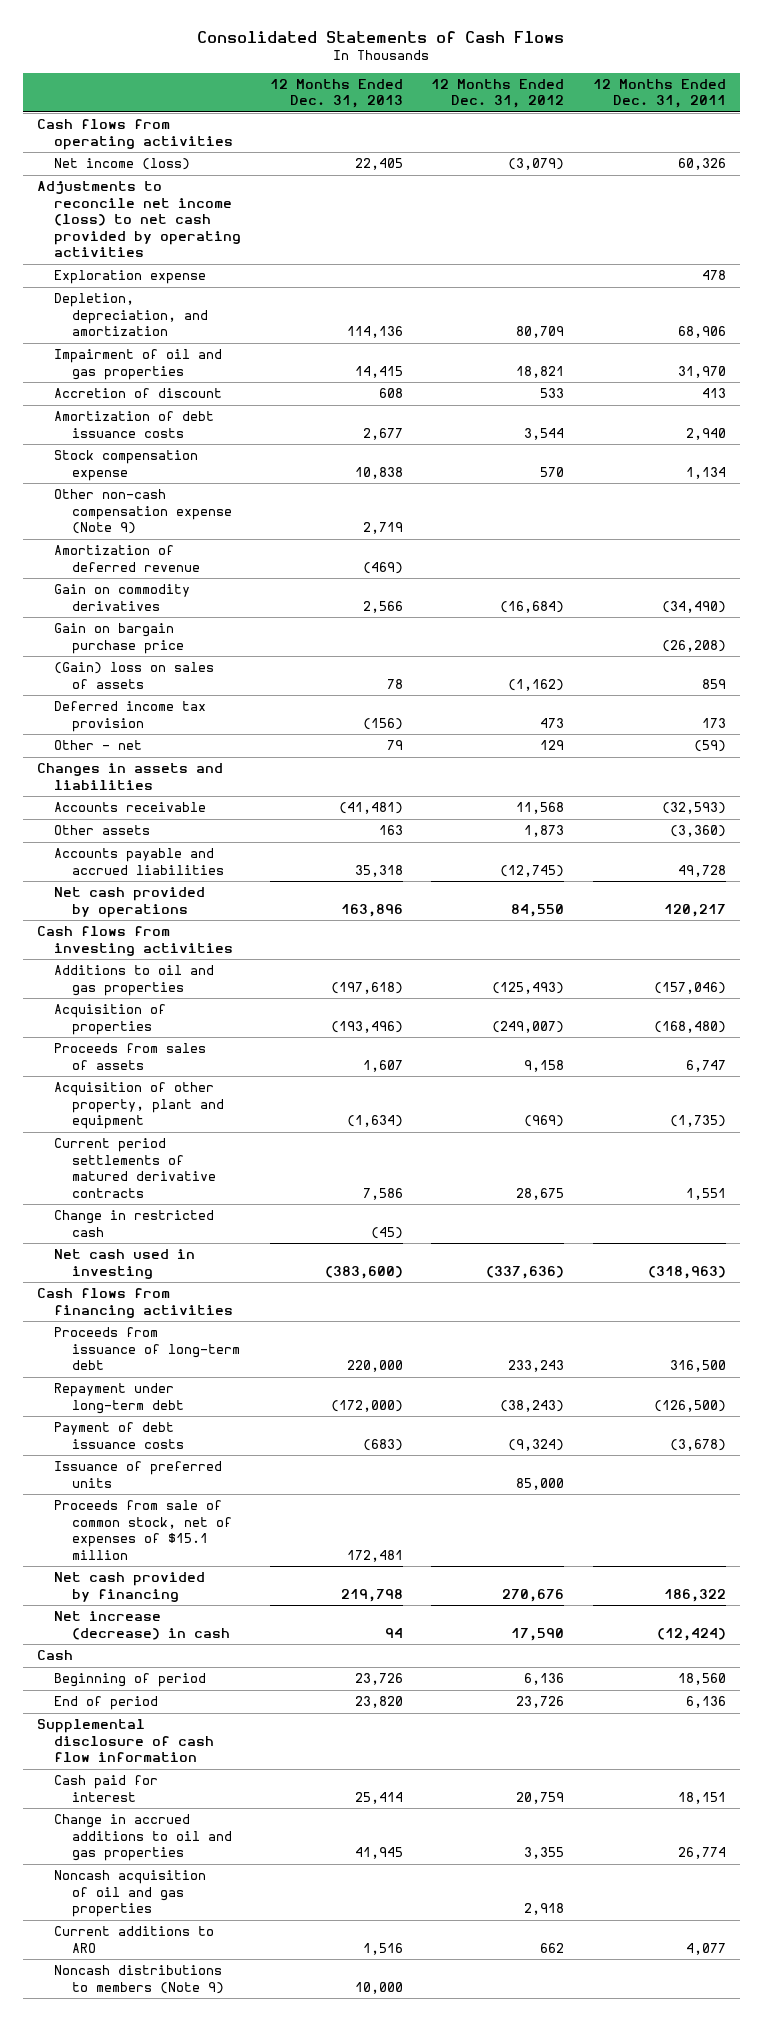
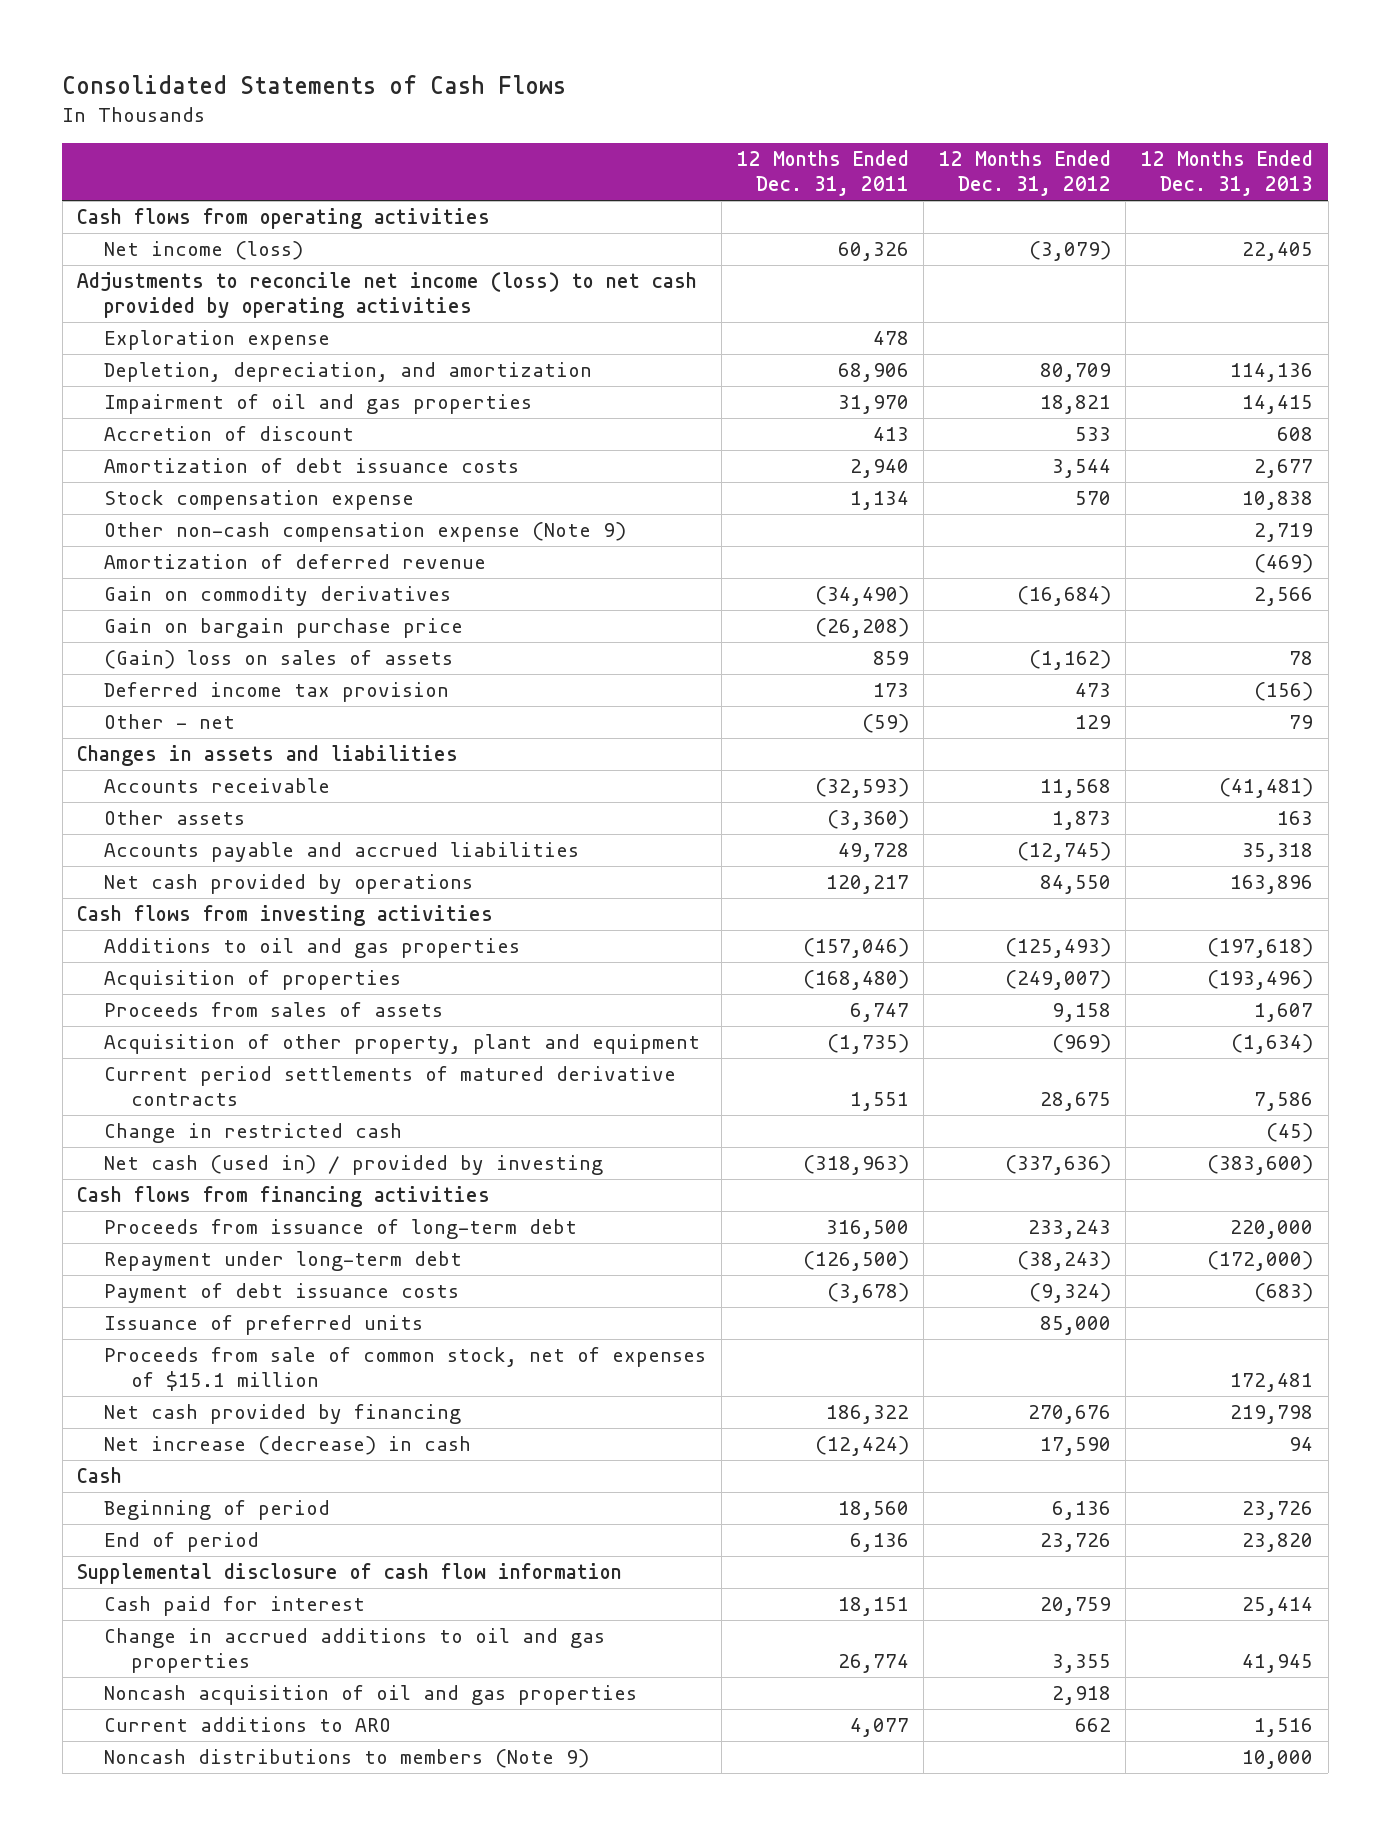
[54,1249,196,1279] Net cash used in investing -> [104,1155,604,1176] Net cash (used in) / provided by investing

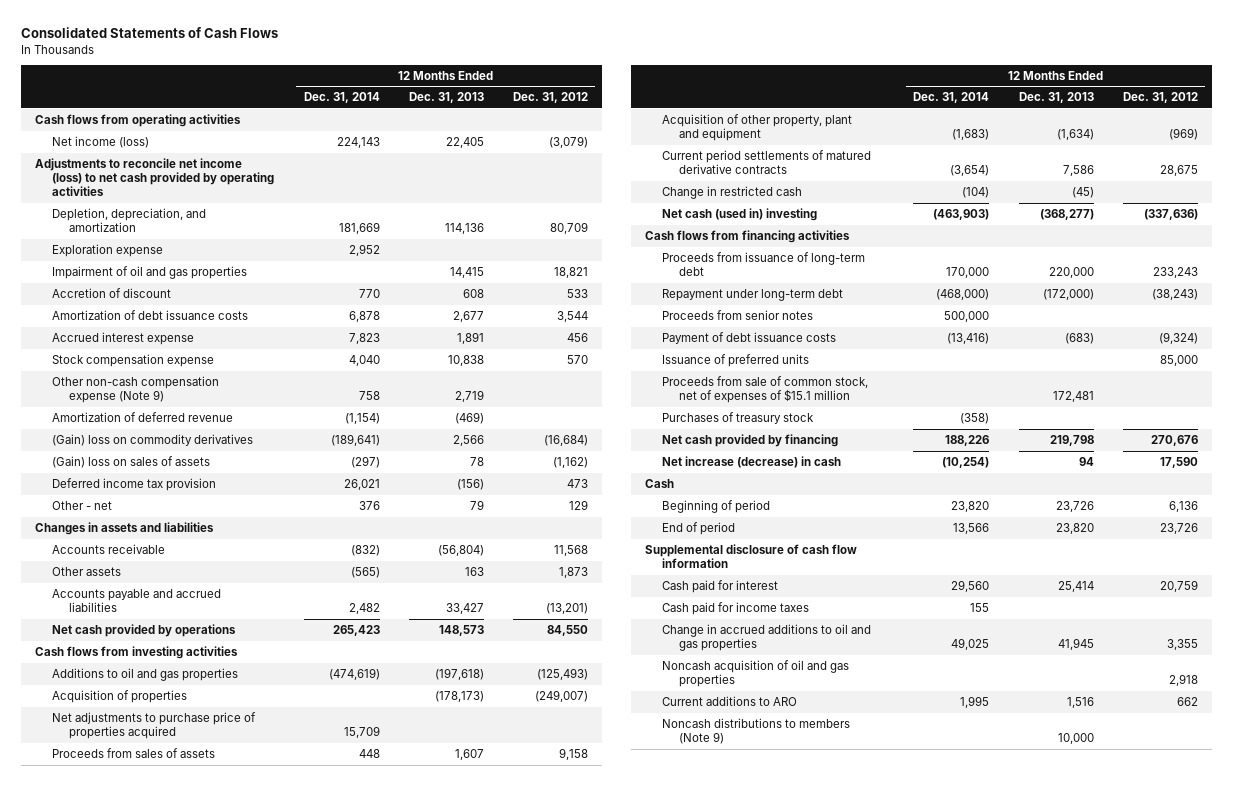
[736,149,909,197] 12 Months Ended Dec. 31, 2011 -> none
none -> [303,92,380,104] Dec. 31, 2014
[104,330,331,351] Exploration expense -> [52,243,164,257] Exploration expense
none -> [52,331,195,345] Accrued interest expense
[104,618,464,639] Gain on bargain purchase price -> none
[104,586,452,607] Gain on commodity derivatives -> [52,433,254,446] (Gain) loss on commodity derivatives
[1218,778,1313,799] (41,481) -> [437,544,484,556] (56,804)
[1016,842,1111,863] (12,745) -> [545,602,588,614] (13,201)
[1241,843,1313,863] 35,318 -> [445,602,484,614] 33,427
[1229,875,1313,895] 163,896 -> [438,624,484,636] 148,573
[1206,970,1313,991] (193,496) -> [434,690,484,702] (178,173)
none -> [52,711,257,739] Net adjustments to purchase price of properties acquired
[104,1155,604,1176] Net cash (used in) / provided by investing -> [662,207,818,221] Net cash (used in) investing
[1206,1155,1313,1176] (383,600) -> [1039,208,1094,220] (368,277)
none -> [662,309,814,320] Proceeds from senior notes
none -> [662,411,815,424] Purchases of treasury stock
none -> [662,601,810,615] Cash paid for income taxes

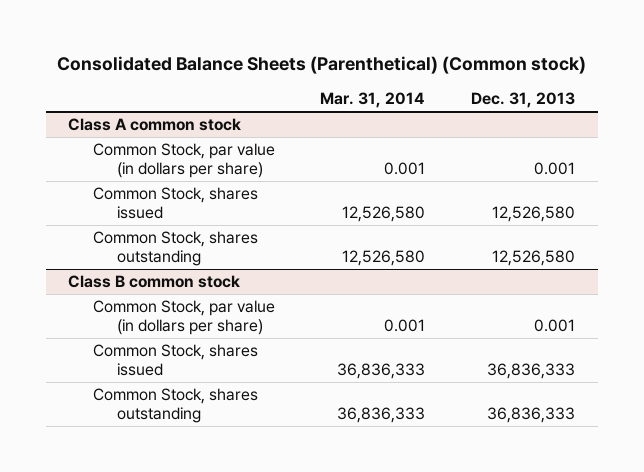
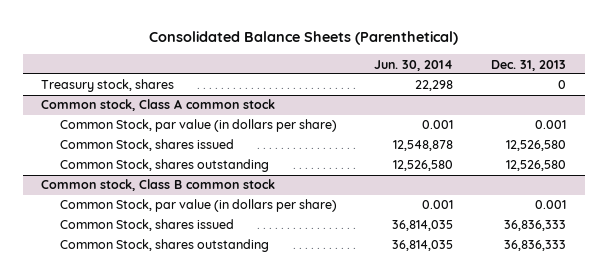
[56,56,586,75] Consolidated Balance Sheets (Parenthetical) (Common stock) -> [148,30,458,45] Consolidated Balance Sheets (Parenthetical)
[320,92,426,109] Mar. 31, 2014 -> none
none -> [374,59,454,71] Jun. 30, 2014
none -> [41,79,175,93] Treasury stock, shares
[68,118,242,132] Class A common stock -> [41,99,276,112] Common stock, Class A common stock
[68,275,241,289] Class B common stock -> [41,179,276,192] Common stock, Class B common stock

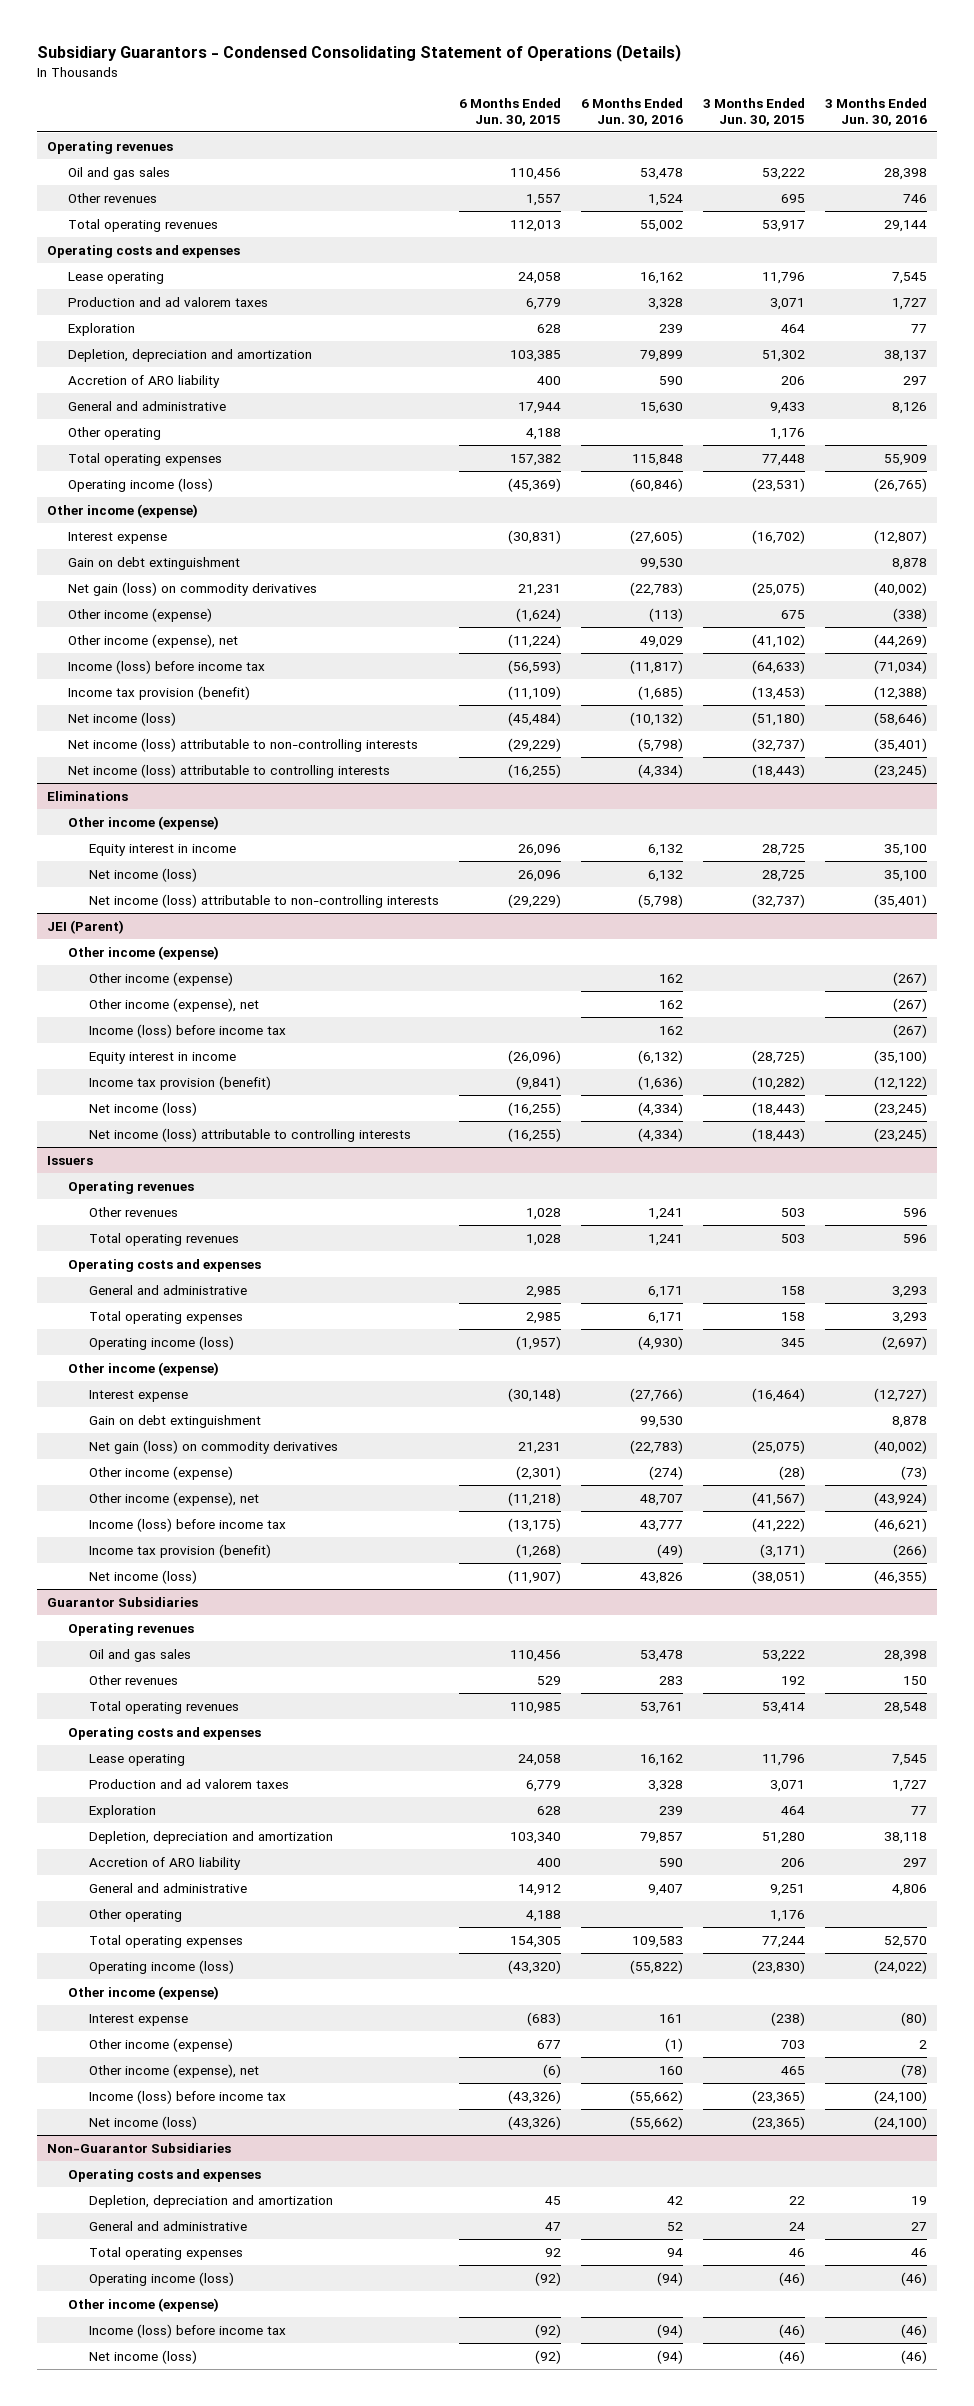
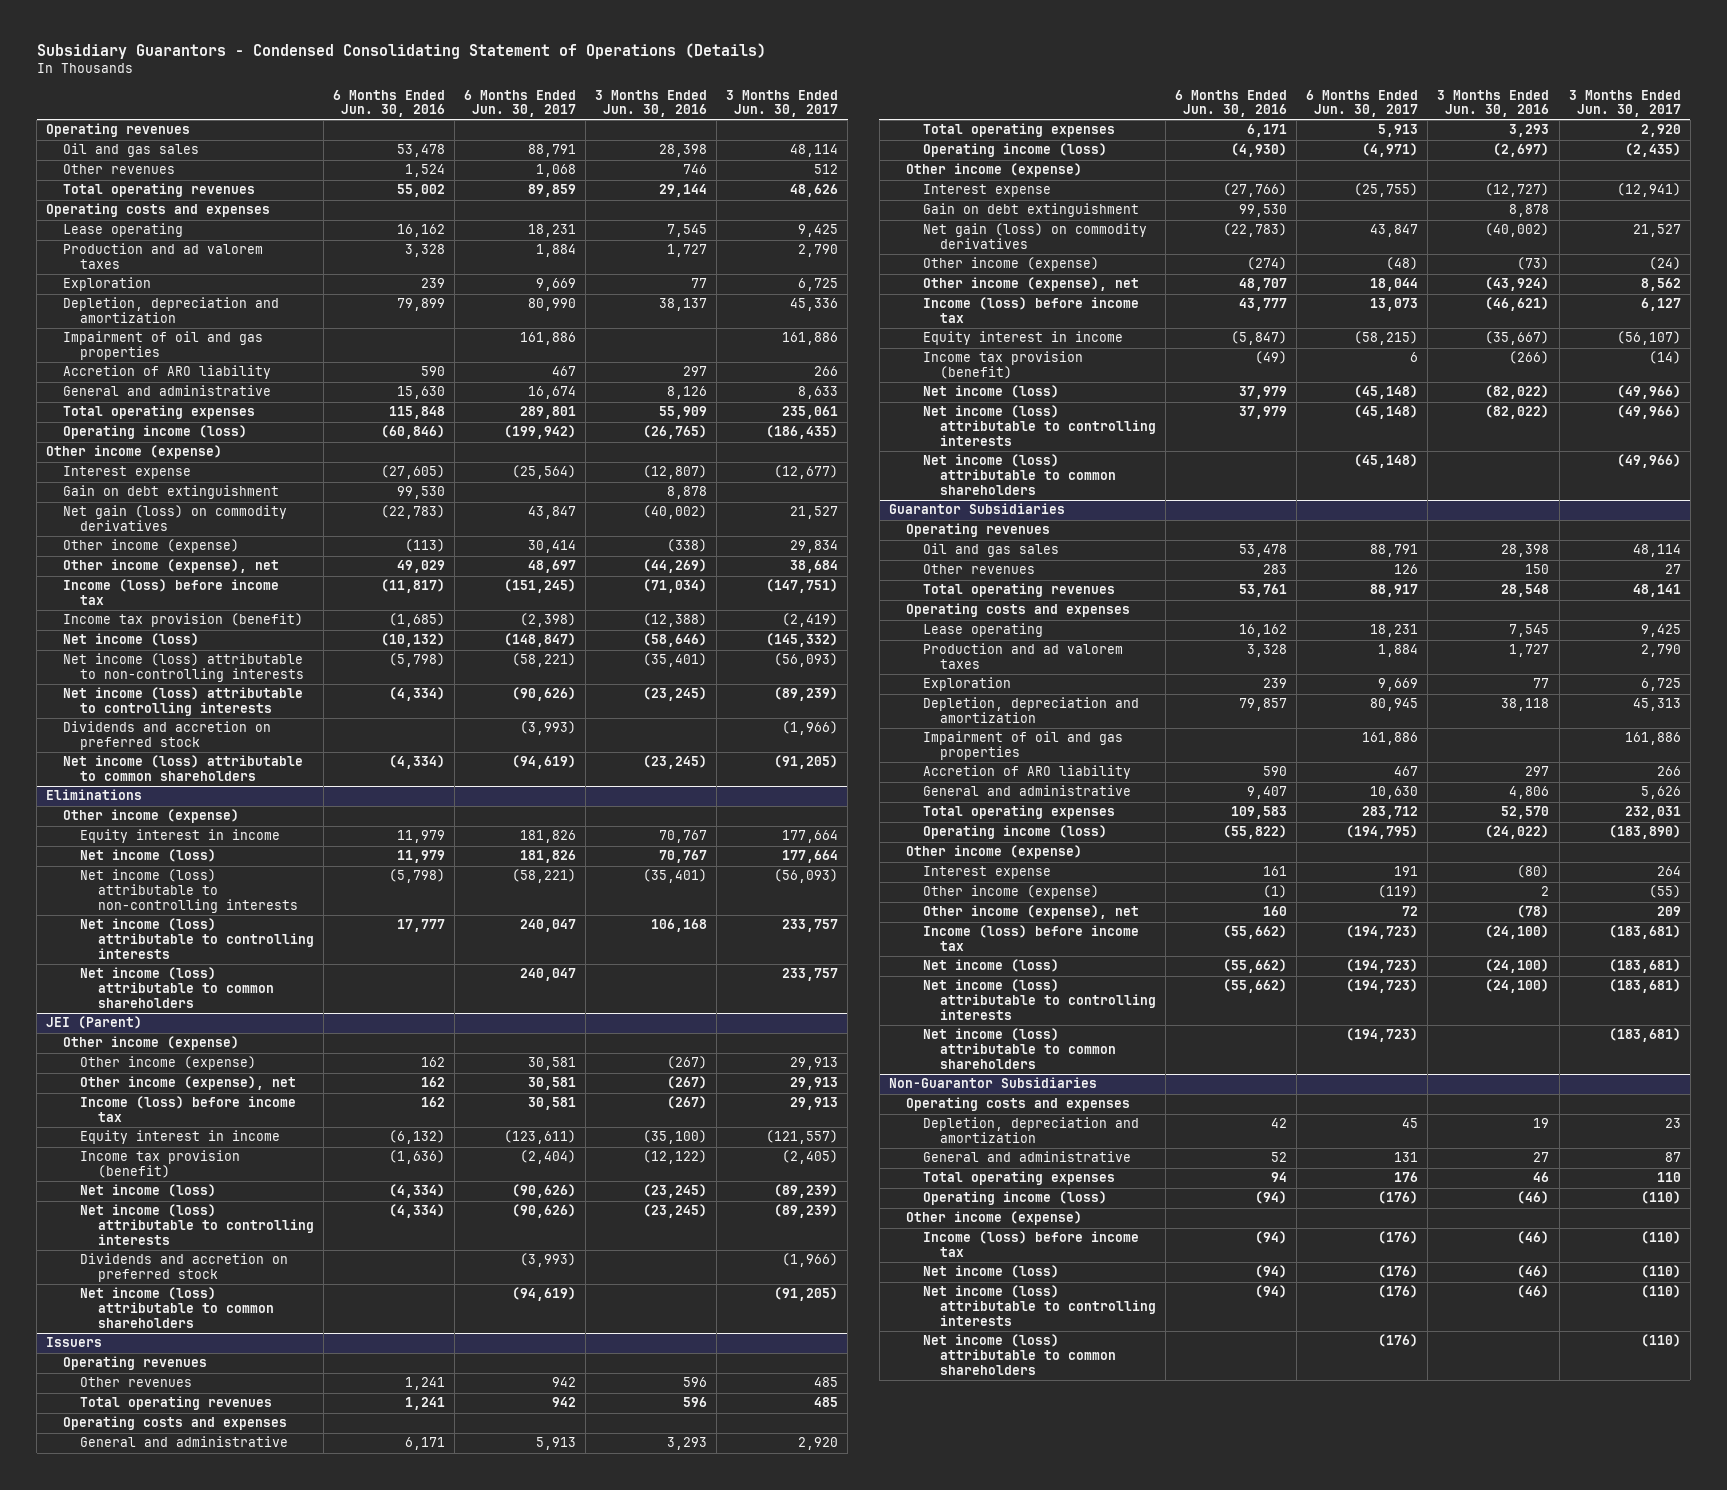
[459,98,562,126] 6 Months Ended Jun. 30, 2015 -> none
[702,98,805,126] 3 Months Ended Jun. 30, 2015 -> none
none -> [463,89,576,118] 6 Months Ended Jun. 30, 2017
none -> [726,89,839,118] 3 Months Ended Jun. 30, 2017
none -> [63,331,264,360] Impairment of oil and gas properties
[68,426,162,440] Other operating -> none
none -> [63,721,272,750] Dividends and accretion on preferred stock
none -> [63,755,304,781] Net income (loss) attributable to common shareholders
[648,843,684,856] 6,132 -> [396,830,445,844] 11,979
[883,843,927,856] 35,100 -> [659,830,708,844] 70,767
[648,869,684,882] 6,132 -> [396,850,445,864] 11,979
[883,869,927,882] 35,100 -> [659,850,708,864] 70,767
none -> [80,918,314,959] Net income (loss) attributable to controlling interests
none -> [80,967,274,1008] Net income (loss) attributable to common shareholders
none -> [80,1253,289,1282] Dividends and accretion on preferred stock
none -> [80,1287,274,1328] Net income (loss) attributable to common shareholders
none -> [922,331,1123,346] Equity interest in income
[640,1571,684,1584] 43,826 -> [1239,386,1288,400] 37,979
[873,1569,927,1584] (46,355) -> [1485,385,1550,400] (82,022)
none -> [922,405,1156,446] Net income (loss) attributable to controlling interests
none -> [922,454,1116,495] Net income (loss) attributable to common shareholders
none -> [922,731,1123,760] Impairment of oil and gas properties
[89,1908,183,1922] Other operating -> none
none -> [922,979,1156,1020] Net income (loss) attributable to controlling interests
none -> [922,1028,1116,1069] Net income (loss) attributable to common shareholders
none -> [922,1285,1156,1326] Net income (loss) attributable to controlling interests
none -> [922,1334,1116,1375] Net income (loss) attributable to common shareholders

